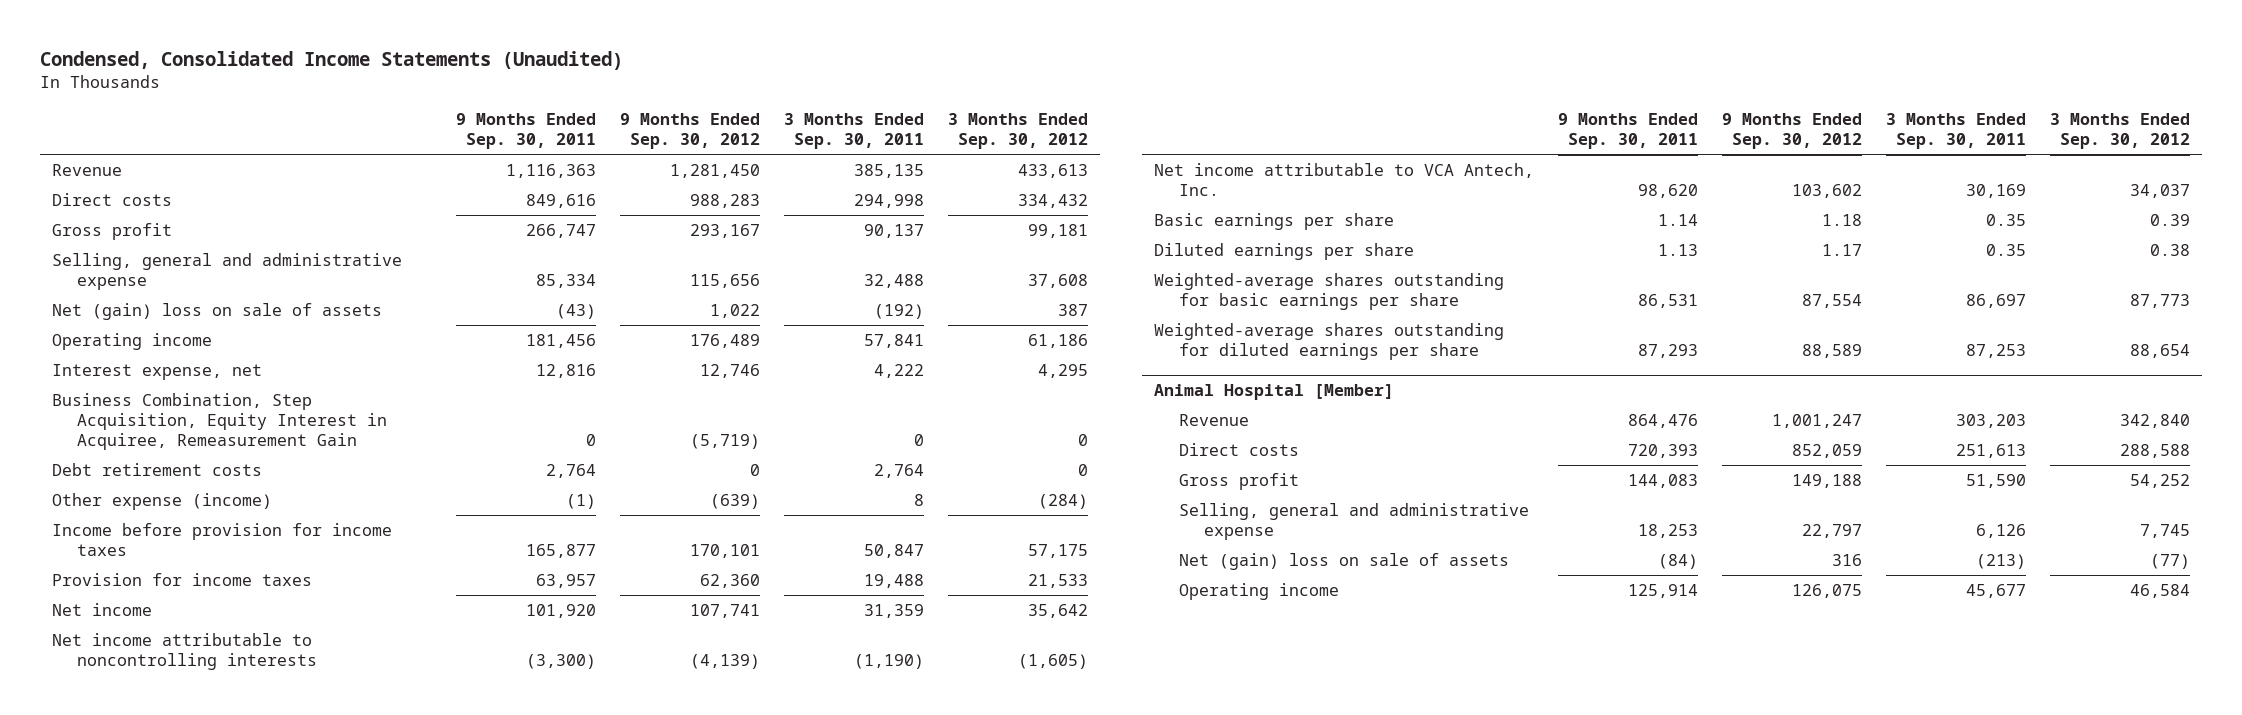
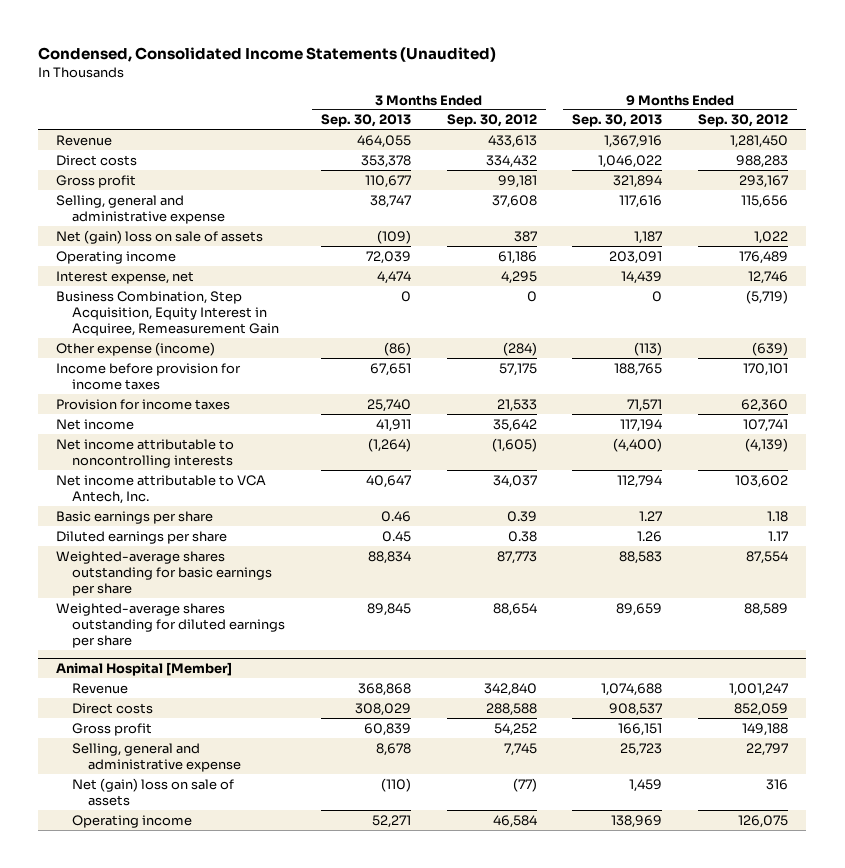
[455,113,596,150] 9 Months Ended Sep. 30, 2011 -> none
[784,113,925,150] 3 Months Ended Sep. 30, 2011 -> none
none -> [320,114,411,128] Sep. 30, 2013
none -> [572,114,663,128] Sep. 30, 2013
[51,462,262,476] Debt retirement costs -> none

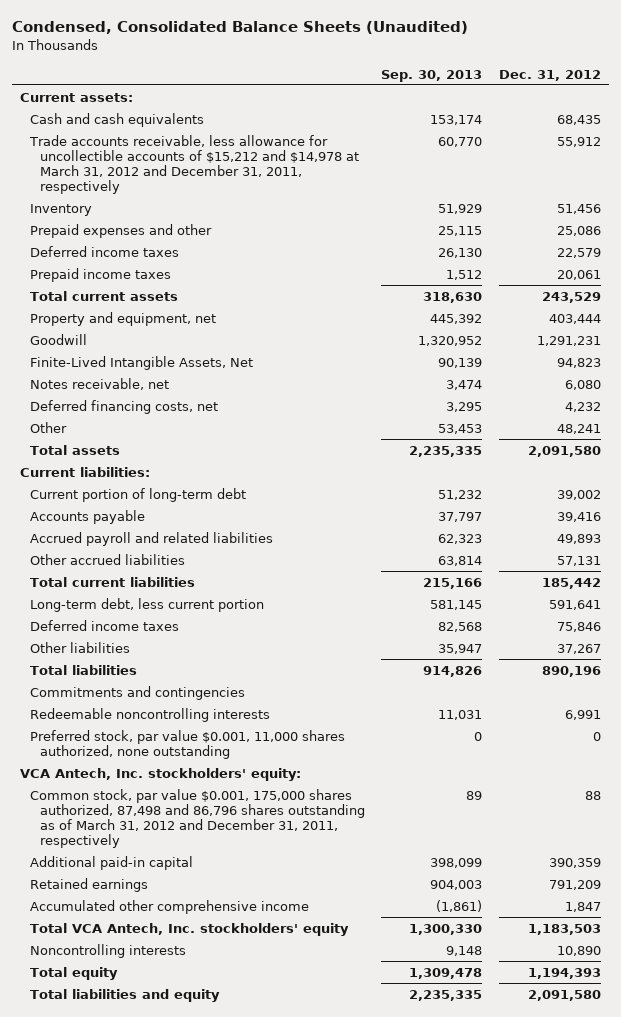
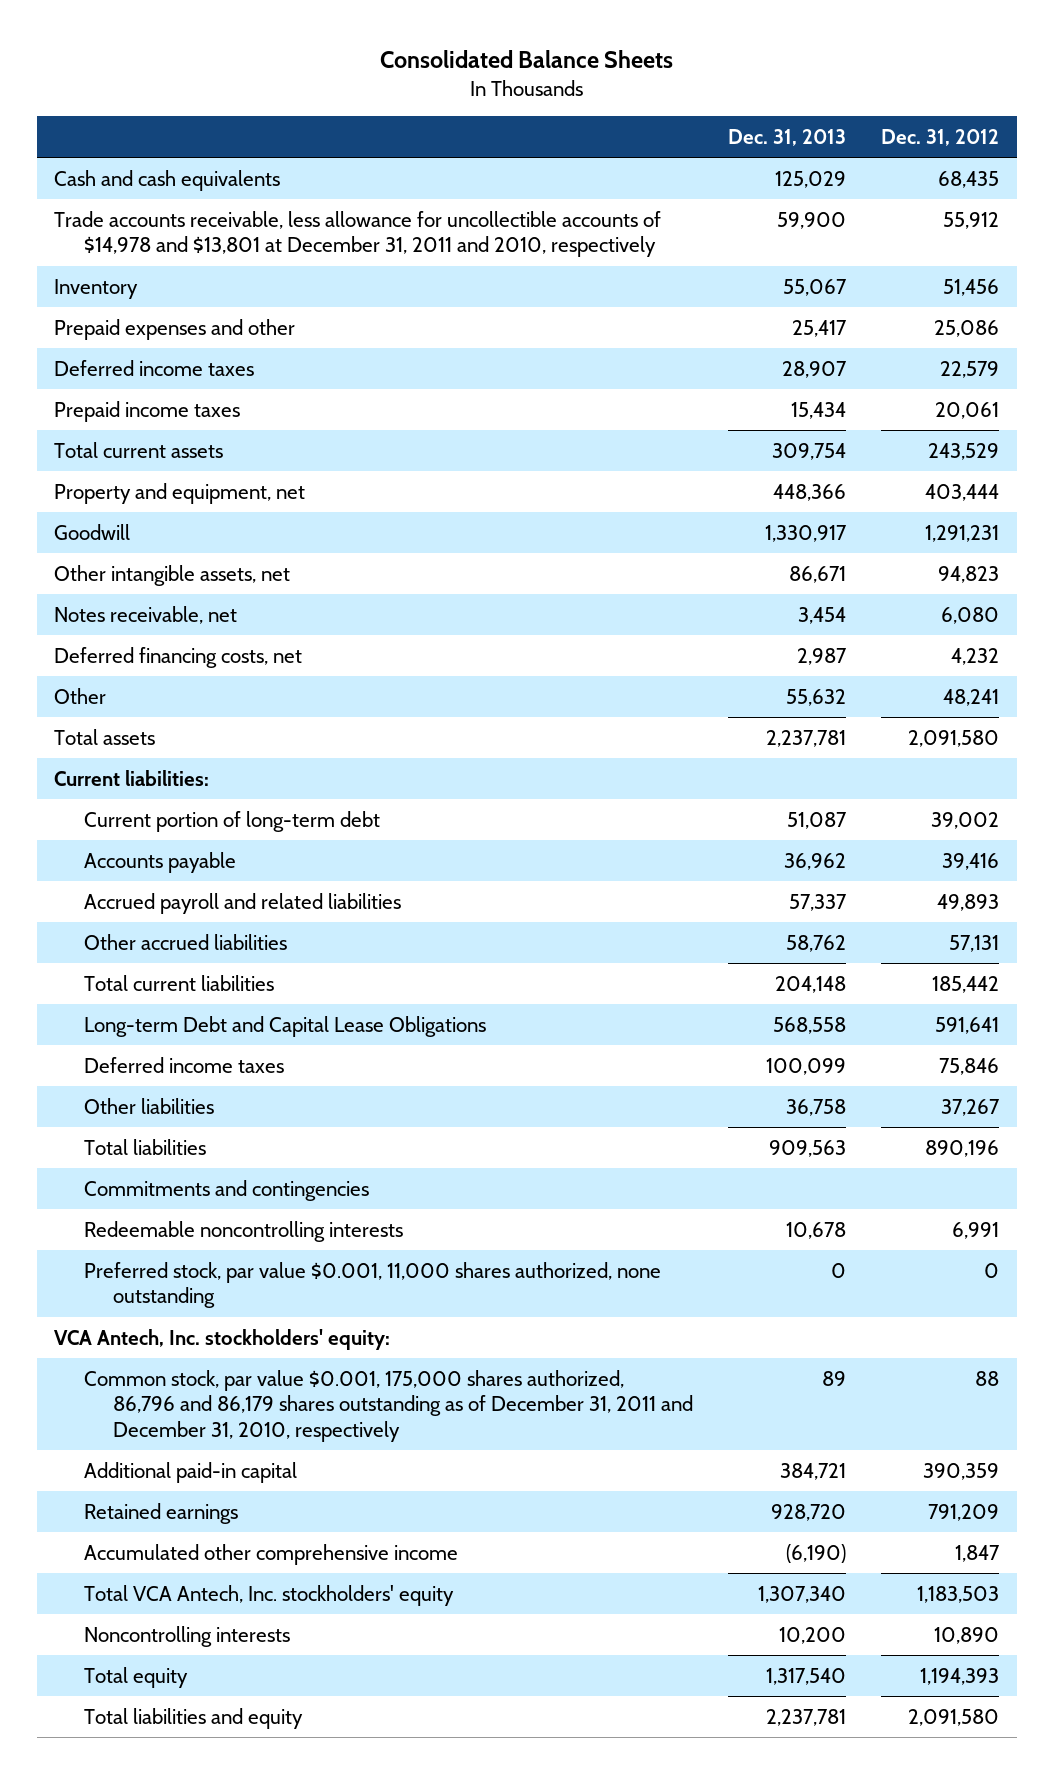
[11,21,468,35] Condensed, Consolidated Balance Sheets (Unaudited) -> [379,50,673,69] Consolidated Balance Sheets
[381,69,483,82] Sep. 30, 2013 -> none
none -> [728,129,847,147] Dec. 31, 2013
[19,92,133,102] Current assets: -> none
[28,134,359,195] Trade accounts receivable, less allowance for uncollectible accounts of $15,212 and $14,978 at March 31, 2012 and December 31, 2011, respectively -> [54,210,662,258] Trade accounts receivable, less allowance for uncollectible accounts of $14,978 and $13,801 at December 31, 2011 and 2010, respectively
[29,355,253,370] Finite-Lived Intangible Assets, Net -> [54,564,291,586] Other intangible assets, net
[29,597,264,612] Long-term debt, less current portion -> [83,1015,486,1037] Long-term Debt and Capital Lease Obligations
[29,788,365,849] Common stock, par value $0.001, 175,000 shares authorized, 87,498 and 86,796 shares outstanding as of March 31, 2012 and December 31, 2011, respectively -> [83,1369,694,1442] Common stock, par value $0.001, 175,000 shares authorized, 86,796 and 86,179 shares outstanding as of December 31, 2011 and December 31, 2010, respectively

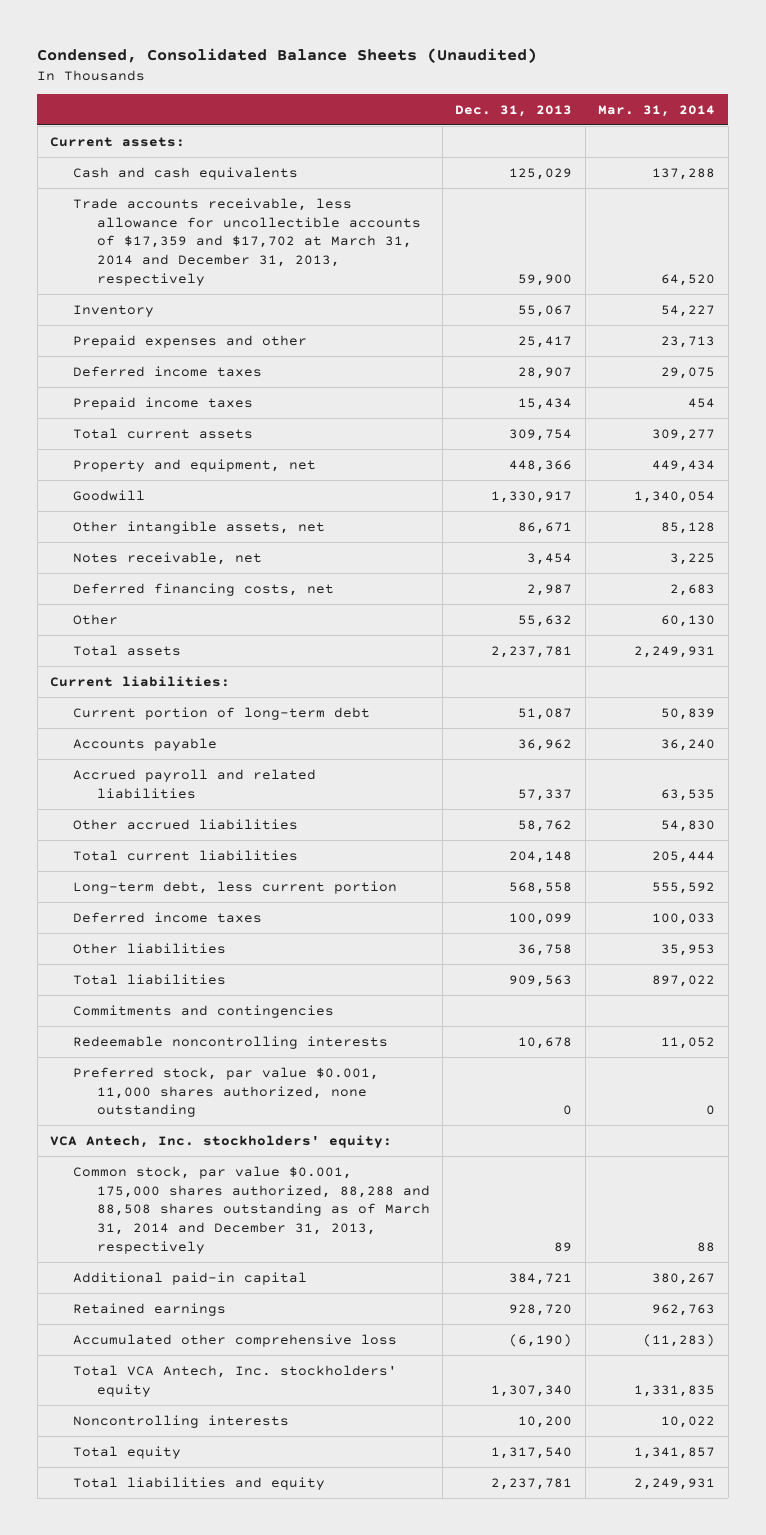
[379,50,673,69] Consolidated Balance Sheets -> [37,47,538,63] Condensed, Consolidated Balance Sheets (Unaudited)
[881,129,1000,147] Dec. 31, 2012 -> none
none -> [598,104,716,117] Mar. 31, 2014
none -> [50,136,186,147] Current assets:
[54,210,662,258] Trade accounts receivable, less allowance for uncollectible accounts of $14,978 and $13,801 at December 31, 2011 and 2010, respectively -> [73,197,421,287] Trade accounts receivable, less allowance for uncollectible accounts of $17,359 and $17,702 at March 31, 2014 and December 31, 2013, respectively
[83,1015,486,1037] Long-term Debt and Capital Lease Obligations -> [73,880,398,894] Long-term debt, less current portion
[83,1369,694,1442] Common stock, par value $0.001, 175,000 shares authorized, 86,796 and 86,179 shares outstanding as of December 31, 2011 and December 31, 2010, respectively -> [73,1165,430,1255] Common stock, par value $0.001, 175,000 shares authorized, 88,288 and 88,508 shares outstanding as of March 31, 2014 and December 31, 2013, respectively
[83,1543,458,1565] Accumulated other comprehensive income -> [73,1333,398,1347] Accumulated other comprehensive loss

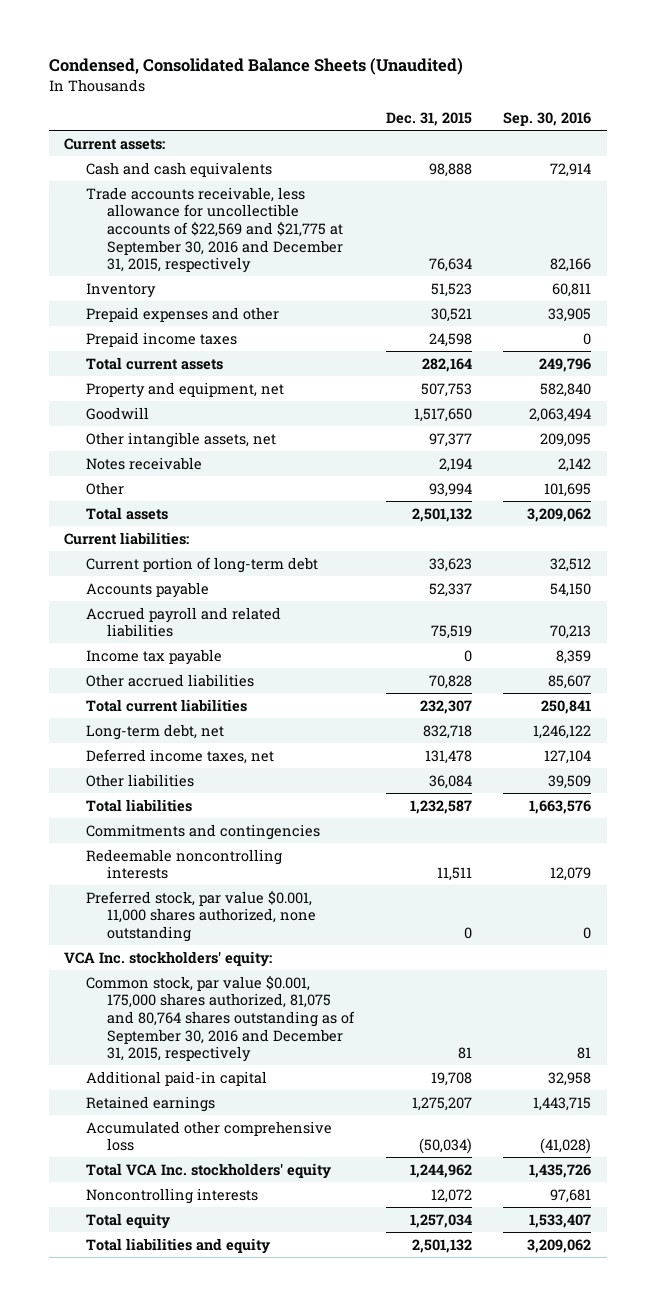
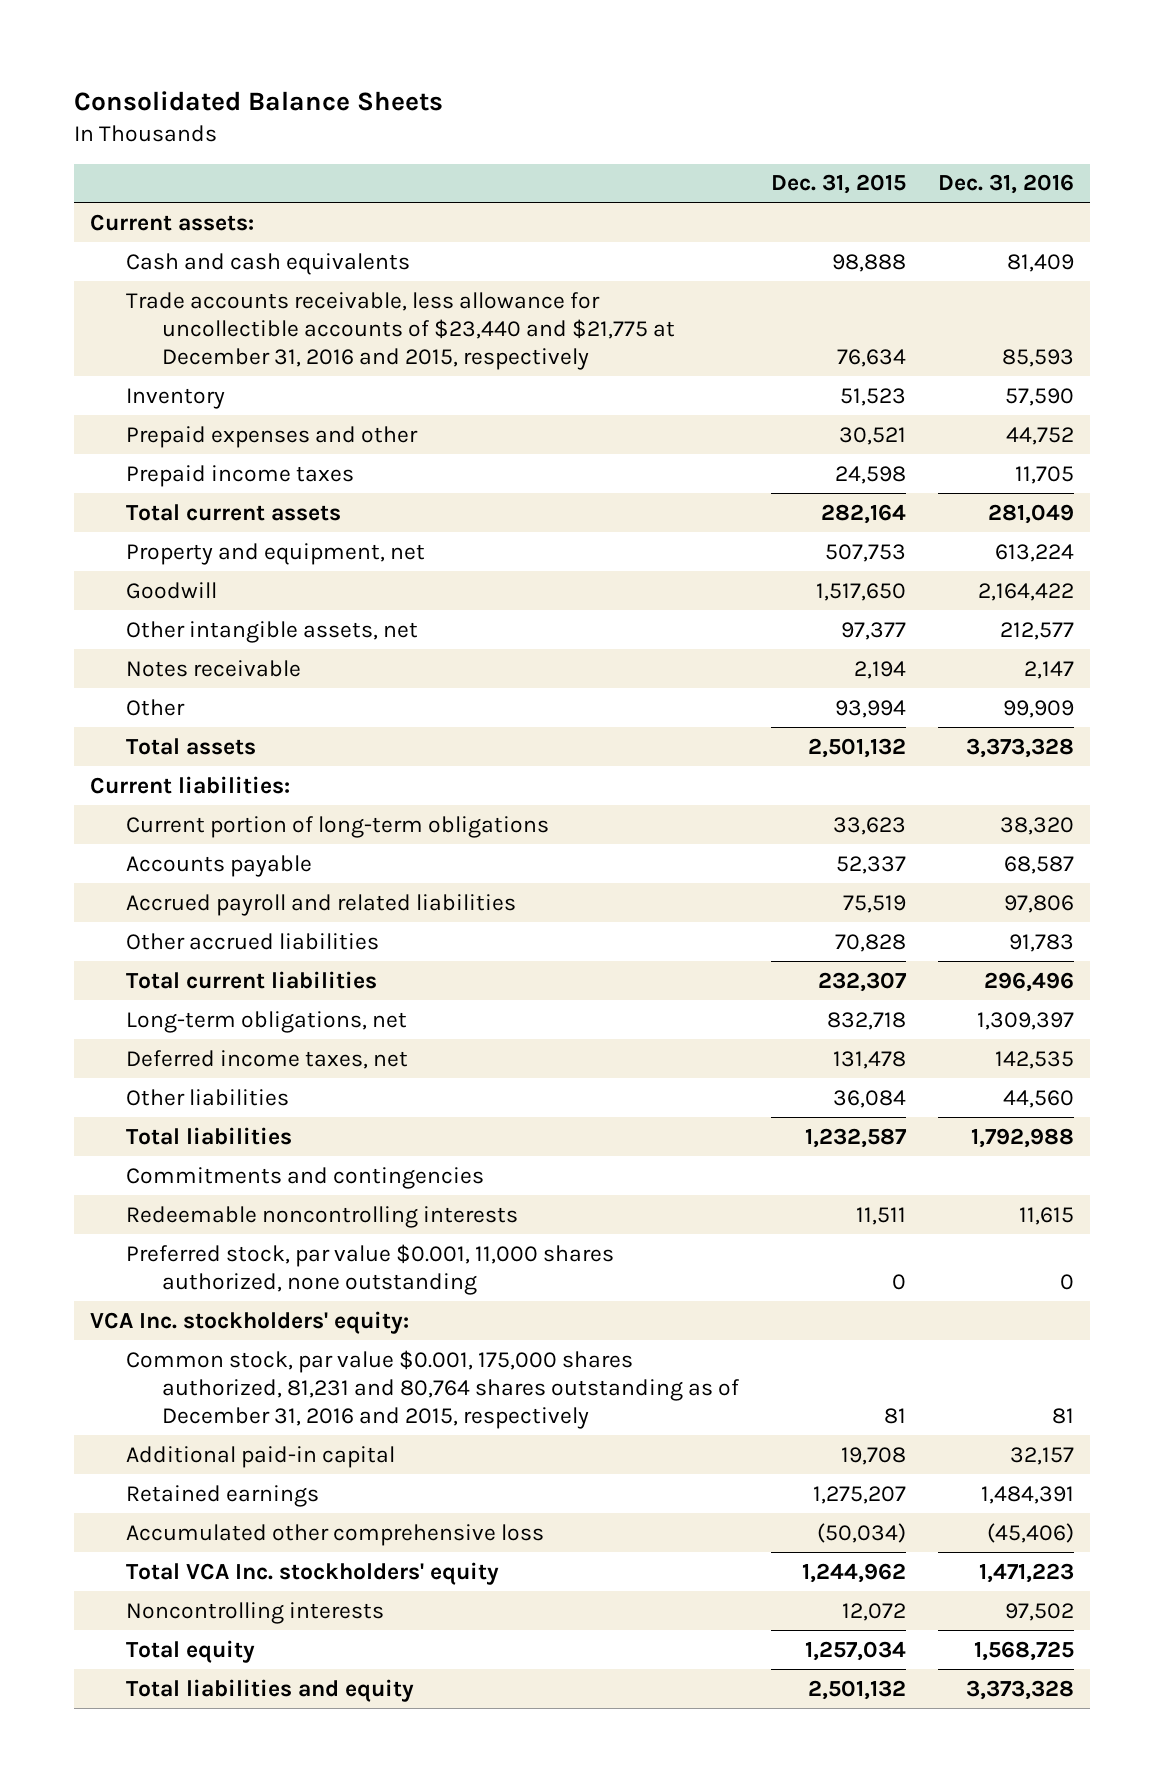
[48,58,463,76] Condensed, Consolidated Balance Sheets (Unaudited) -> [73,90,443,111] Consolidated Balance Sheets
[502,111,591,126] Sep. 30, 2016 -> none
none -> [937,174,1074,195] Dec. 31, 2016
[85,186,344,274] Trade accounts receivable, less allowance for uncollectible accounts of $22,569 and $21,775 at September 30, 2016 and December 31, 2015, respectively -> [125,291,675,370] Trade accounts receivable, less allowance for uncollectible accounts of $23,440 and $21,775 at December 31, 2016 and 2015, respectively
[85,556,318,573] Current portion of long-term debt -> [125,815,549,838] Current portion of long-term obligations
[85,648,222,665] Income tax payable -> none
[85,723,224,740] Long-term debt, net -> [125,1010,407,1033] Long-term obligations, net
[85,975,356,1063] Common stock, par value $0.001, 175,000 shares authorized, 81,075 and 80,764 shares outstanding as of September 30, 2016 and December 31, 2015, respectively -> [125,1349,739,1429] Common stock, par value $0.001, 175,000 shares authorized, 81,231 and 80,764 shares outstanding as of December 31, 2016 and 2015, respectively

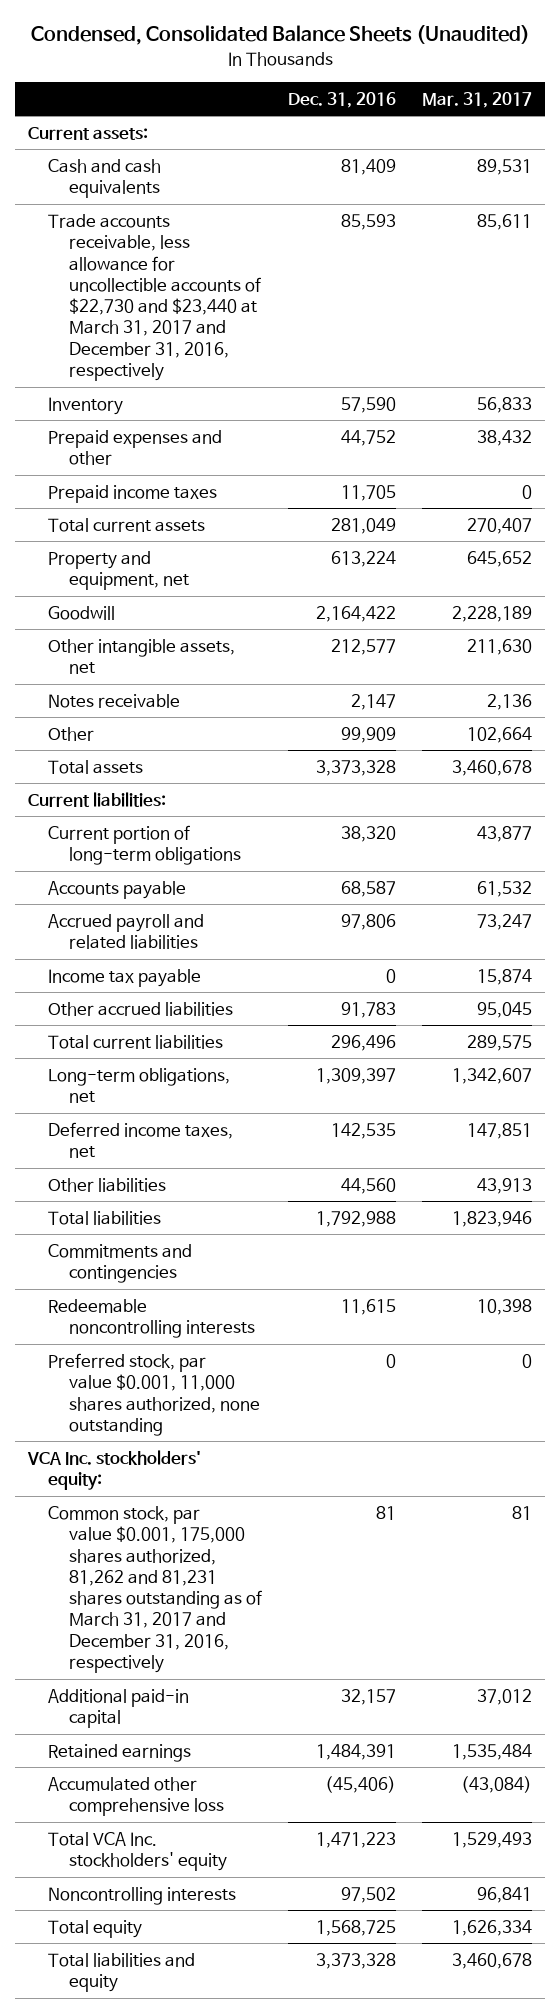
[73,90,443,111] Consolidated Balance Sheets -> [30,25,530,46] Condensed, Consolidated Balance Sheets (Unaudited)
[770,174,906,195] Dec. 31, 2015 -> none
none -> [422,91,533,108] Mar. 31, 2017
[125,291,675,370] Trade accounts receivable, less allowance for uncollectible accounts of $23,440 and $21,775 at December 31, 2016 and 2015, respectively -> [48,213,262,382] Trade accounts receivable, less allowance for uncollectible accounts of $22,730 and $23,440 at March 31, 2017 and December 31, 2016, respectively
none -> [48,968,202,987] Income tax payable
[125,1349,739,1429] Common stock, par value $0.001, 175,000 shares authorized, 81,231 and 80,764 shares outstanding as of December 31, 2016 and 2015, respectively -> [48,1505,263,1674] Common stock, par value $0.001, 175,000 shares authorized, 81,262 and 81,231 shares outstanding as of March 31, 2017 and December 31, 2016, respectively

